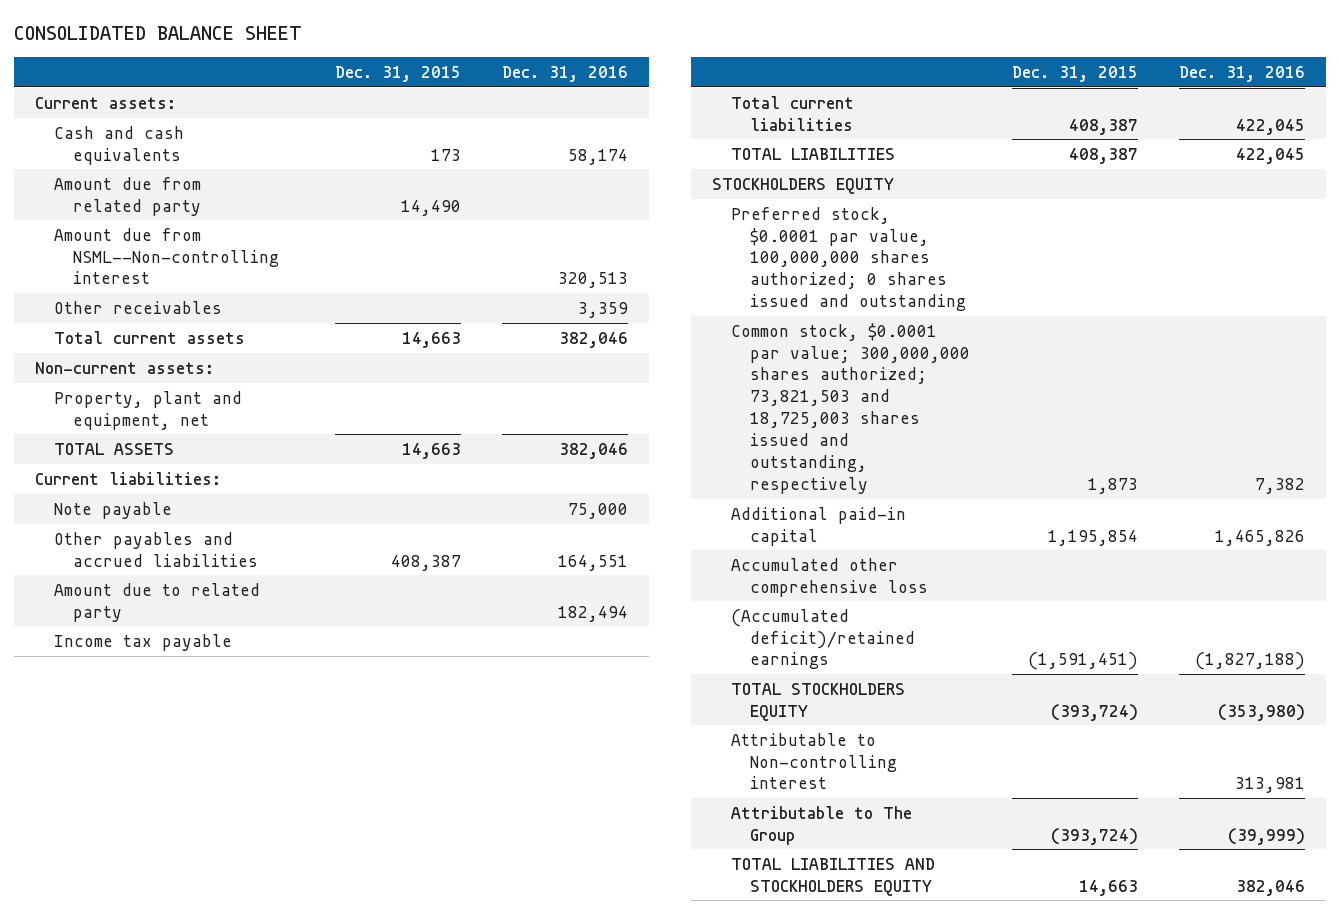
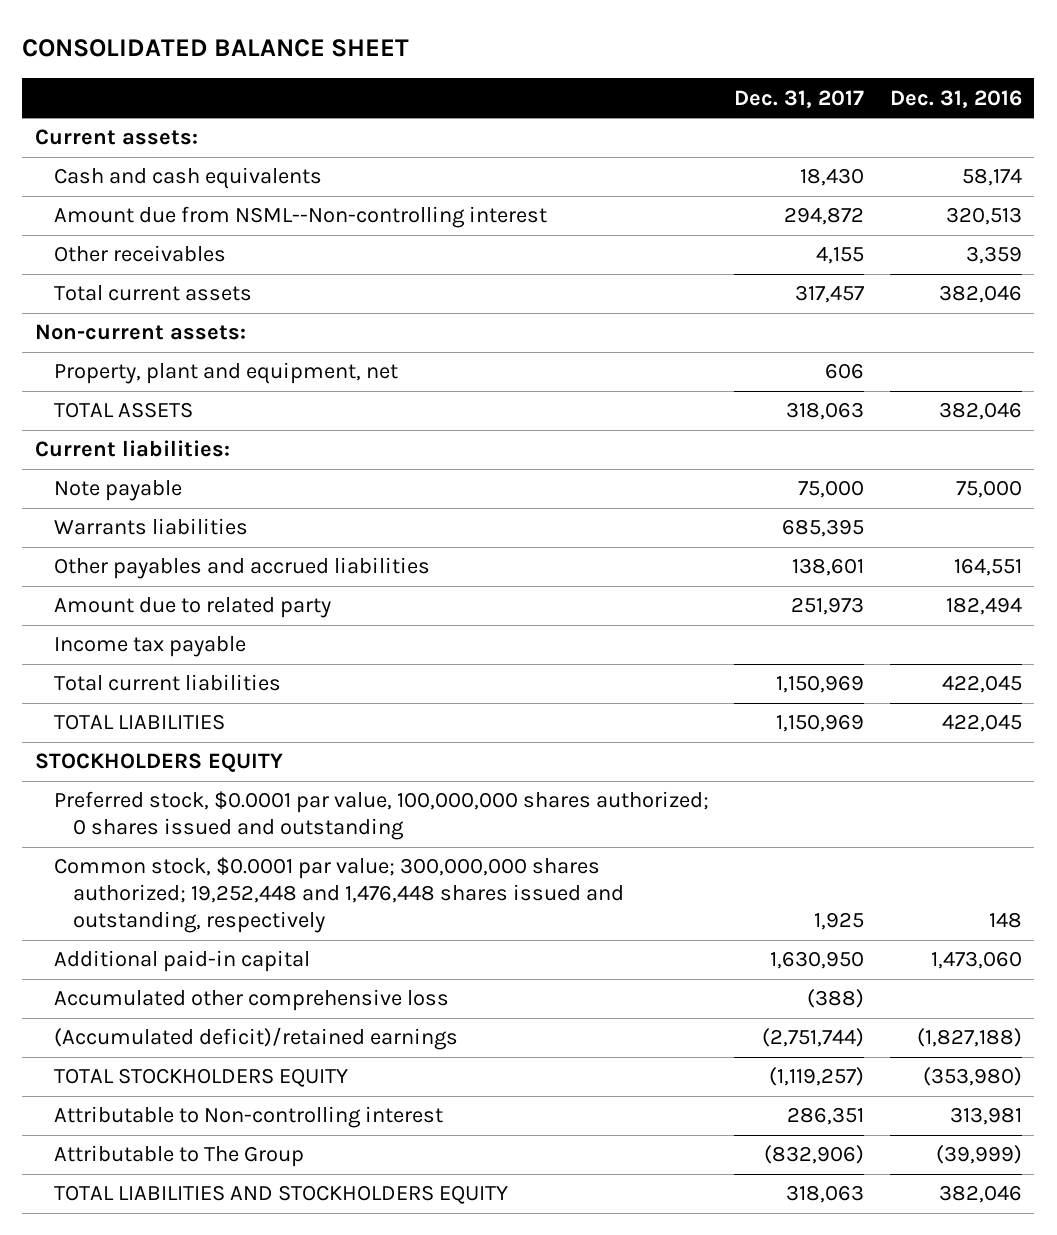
[334,65,461,82] Dec. 31, 2015 -> none
none -> [734,89,865,108] Dec. 31, 2017
[54,176,202,216] Amount due from related party -> none
none -> [54,518,249,536] Warrants liabilities
[730,322,971,495] Common stock, $0.0001 par value; 300,000,000 shares authorized; 73,821,503 and 18,725,003 shares issued and outstanding, respectively -> [54,857,625,933] Common stock, $0.0001 par value; 300,000,000 shares authorized; 19,252,448 and 1,476,448 shares issued and outstanding, respectively
[1254,478,1305,495] 7,382 -> [988,911,1022,928] 148
[1214,529,1305,546] 1,465,826 -> [930,951,1022,970] 1,473,060

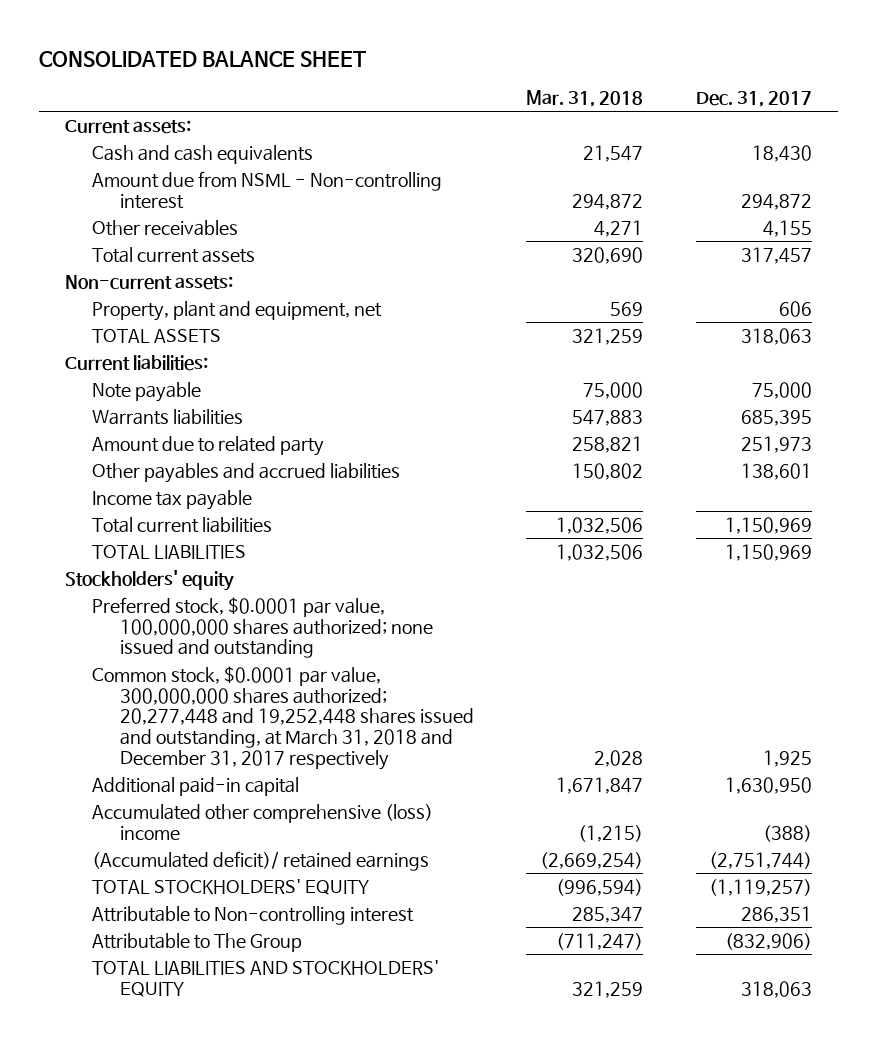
[889,89,1022,108] Dec. 31, 2016 -> none
none -> [526,90,644,108] Mar. 31, 2018
[54,206,548,229] Amount due from NSML--Non-controlling interest -> [92,170,443,209] Amount due from NSML - Non-controlling interest
[54,557,431,580] Other payables and accrued liabilities -> [92,462,401,483] Other payables and accrued liabilities
[34,753,283,773] STOCKHOLDERS EQUITY -> [65,569,235,591] Stockholders' equity
[54,791,710,841] Preferred stock, $0.0001 par value, 100,000,000 shares authorized; 0 shares issued and outstanding -> [92,596,433,659] Preferred stock, $0.0001 par value, 100,000,000 shares authorized; none issued and outstanding
[54,857,625,933] Common stock, $0.0001 par value; 300,000,000 shares authorized; 19,252,448 and 1,476,448 shares issued and outstanding, respectively -> [92,665,474,771] Common stock, $0.0001 par value, 300,000,000 shares authorized; 20,277,448 and 19,252,448 shares issued and outstanding, at March 31, 2018 and December 31, 2017 respectively
[54,989,450,1012] Accumulated other comprehensive loss -> [92,803,434,840] Accumulated other comprehensive (loss) income
[54,1027,459,1051] (Accumulated deficit)/retained earnings -> [92,850,430,871] (Accumulated deficit)/ retained earnings
[54,1068,349,1088] TOTAL STOCKHOLDERS EQUITY -> [92,878,370,895] TOTAL STOCKHOLDERS' EQUITY
[54,1185,509,1205] TOTAL LIABILITIES AND STOCKHOLDERS EQUITY -> [92,959,440,997] TOTAL LIABILITIES AND STOCKHOLDERS' EQUITY

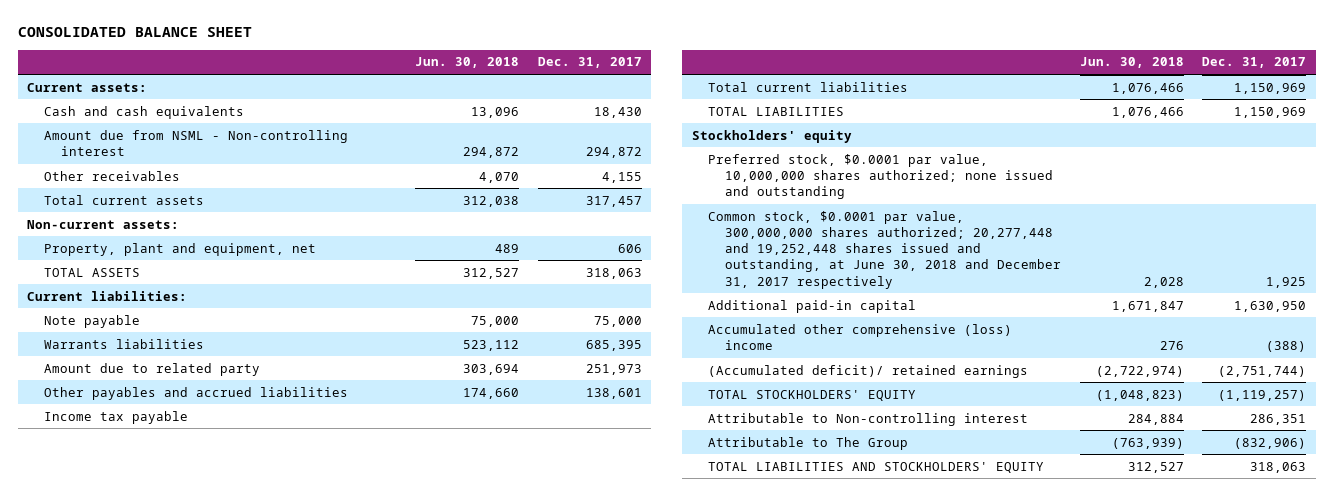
[526,90,644,108] Mar. 31, 2018 -> none
none -> [415,57,520,69] Jun. 30, 2018
[92,596,433,659] Preferred stock, $0.0001 par value, 100,000,000 shares authorized; none issued and outstanding -> [708,153,1054,200] Preferred stock, $0.0001 par value, 10,000,000 shares authorized; none issued and outstanding
[92,665,474,771] Common stock, $0.0001 par value, 300,000,000 shares authorized; 20,277,448 and 19,252,448 shares issued and outstanding, at March 31, 2018 and December 31, 2017 respectively -> [708,210,1062,289] Common stock, $0.0001 par value, 300,000,000 shares authorized; 20,277,448 and 19,252,448 shares issued and outstanding, at June 30, 2018 and December 31, 2017 respectively

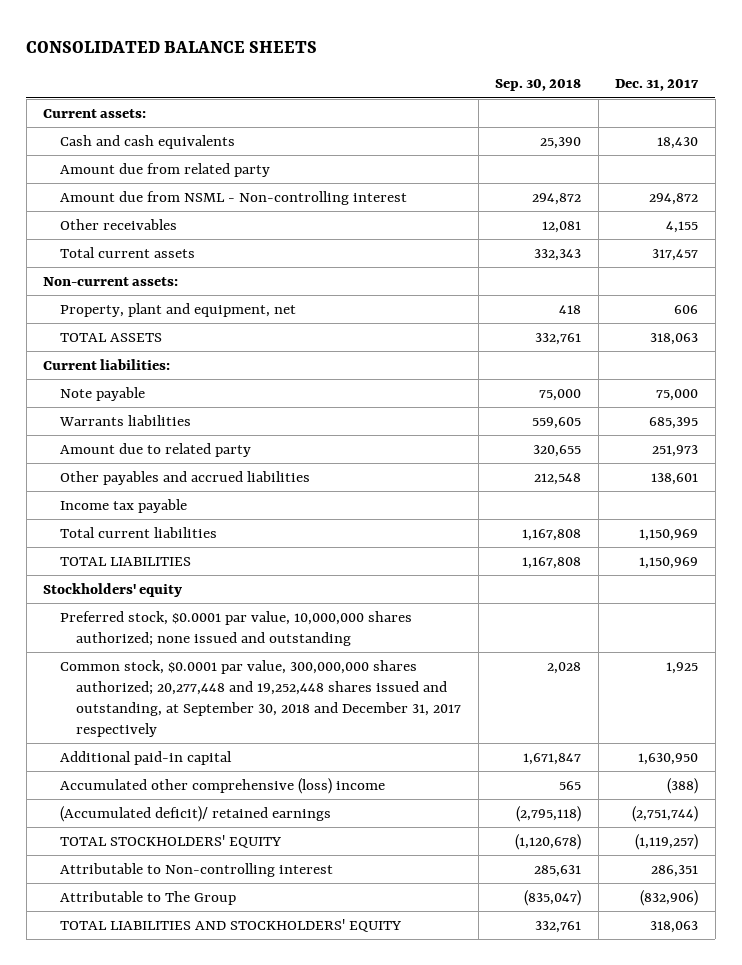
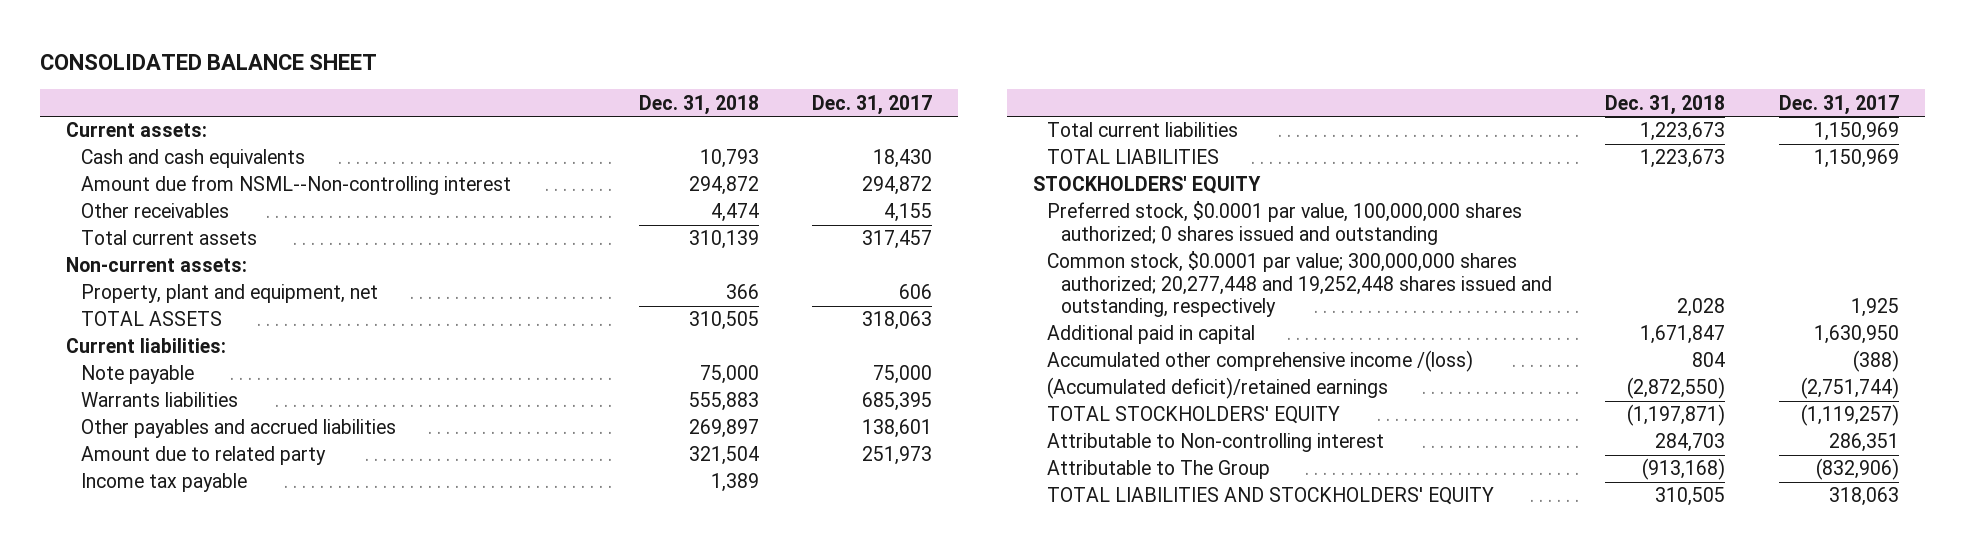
[26,40,318,53] CONSOLIDATED BALANCE SHEETS -> [39,53,377,70] CONSOLIDATED BALANCE SHEET
[495,79,582,92] Sep. 30, 2018 -> none
none -> [638,94,759,115] Dec. 31, 2018
[59,162,270,177] Amount due from related party -> none
[59,190,407,205] Amount due from NSML - Non-controlling interest -> [80,175,511,196] Amount due from NSML--Non-controlling interest
[59,442,251,457] Amount due to related party -> [80,446,326,466] Amount due to related party
[43,582,183,597] Stockholders' equity -> [1033,176,1262,195] STOCKHOLDERS' EQUITY
[59,610,412,647] Preferred stock, $0.0001 par value, 10,000,000 shares authorized; none issued and outstanding -> [1047,201,1523,245] Preferred stock, $0.0001 par value, 100,000,000 shares authorized; 0 shares issued and outstanding
[59,659,462,738] Common stock, $0.0001 par value, 300,000,000 shares authorized; 20,277,448 and 19,252,448 shares issued and outstanding, at September 30, 2018 and December 31, 2017 respectively -> [1047,251,1553,318] Common stock, $0.0001 par value; 300,000,000 shares authorized; 20,277,448 and 19,252,448 shares issued and outstanding, respectively
[59,750,232,765] Additional paid-in capital -> [1047,325,1256,345] Additional paid in capital
[59,777,385,794] Accumulated other comprehensive (loss) income -> [1047,350,1474,373] Accumulated other comprehensive income /(loss)
[59,805,331,822] (Accumulated deficit)/ retained earnings -> [1047,377,1389,400] (Accumulated deficit)/retained earnings

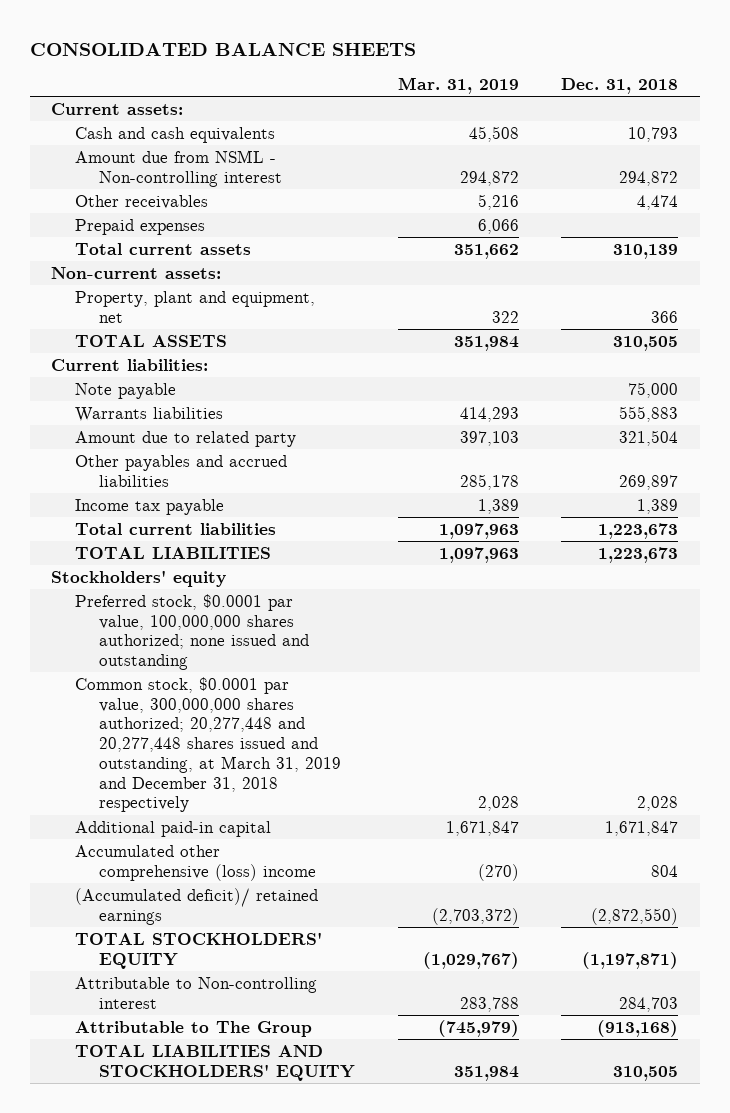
[39,53,377,70] CONSOLIDATED BALANCE SHEET -> [29,42,416,56] CONSOLIDATED BALANCE SHEETS
[811,94,932,115] Dec. 31, 2017 -> none
none -> [397,77,519,95] Mar. 31, 2019
[80,175,511,196] Amount due from NSML--Non-controlling interest -> [74,149,282,187] Amount due from NSML - Non-controlling interest
none -> [74,218,205,235] Prepaid expenses
[80,419,396,439] Other payables and accrued liabilities -> [74,454,287,487] Other payables and accrued liabilities
[1033,176,1262,195] STOCKHOLDERS' EQUITY -> [51,569,227,587] Stockholders' equity
[1047,201,1523,245] Preferred stock, $0.0001 par value, 100,000,000 shares authorized; 0 shares issued and outstanding -> [74,593,309,671] Preferred stock, $0.0001 par value, 100,000,000 shares authorized; none issued and outstanding
[1047,251,1553,318] Common stock, $0.0001 par value; 300,000,000 shares authorized; 20,277,448 and 19,252,448 shares issued and outstanding, respectively -> [74,676,341,813] Common stock, $0.0001 par value, 300,000,000 shares authorized; 20,277,448 and 20,277,448 shares issued and outstanding, at March 31, 2019 and December 31, 2018 respectively
[1047,325,1256,345] Additional paid in capital -> [74,820,271,837] Additional paid-in capital
[1047,350,1474,373] Accumulated other comprehensive income /(loss) -> [74,844,316,881] Accumulated other comprehensive (loss) income
[1047,377,1389,400] (Accumulated deficit)/retained earnings -> [74,887,318,925] (Accumulated deficit)/ retained earnings

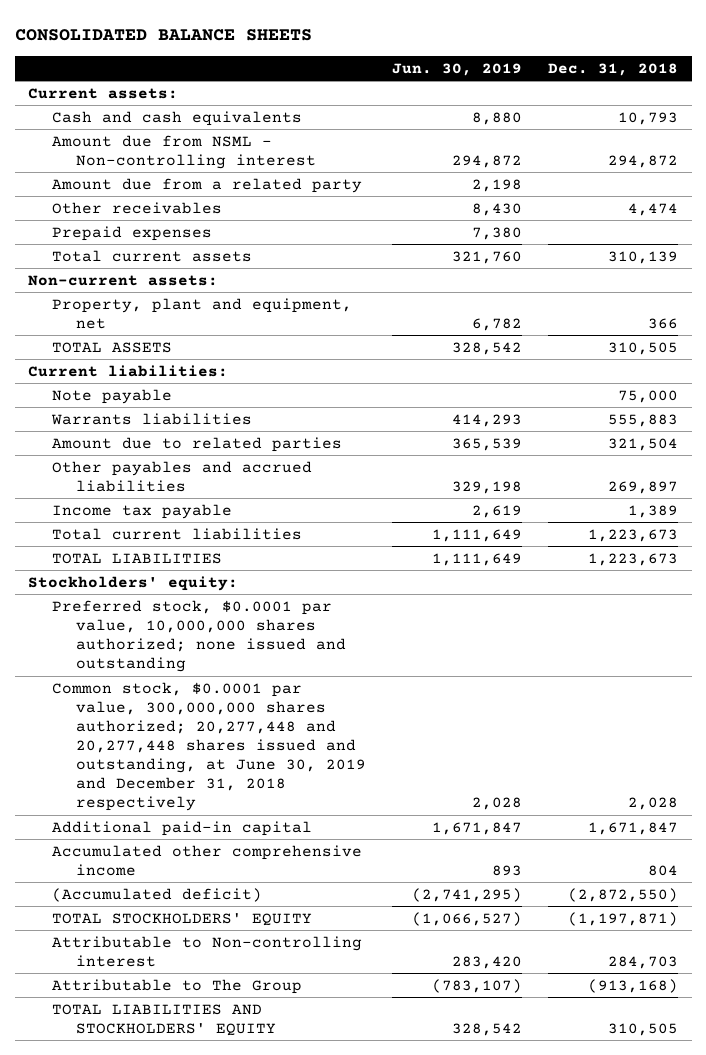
[397,77,519,95] Mar. 31, 2019 -> none
none -> [392,62,523,76] Jun. 30, 2019
none -> [51,177,362,193] Amount due from a related party
[74,430,296,447] Amount due to related party -> [51,436,342,452] Amount due to related parties
[51,569,227,587] Stockholders' equity -> [27,575,238,591] Stockholders' equity:
[74,593,309,671] Preferred stock, $0.0001 par value, 100,000,000 shares authorized; none issued and outstanding -> [51,599,347,673] Preferred stock, $0.0001 par value, 10,000,000 shares authorized; none issued and outstanding
[74,676,341,813] Common stock, $0.0001 par value, 300,000,000 shares authorized; 20,277,448 and 20,277,448 shares issued and outstanding, at March 31, 2019 and December 31, 2018 respectively -> [51,681,367,812] Common stock, $0.0001 par value, 300,000,000 shares authorized; 20,277,448 and 20,277,448 shares issued and outstanding, at June 30, 2019 and December 31, 2018 respectively
[74,844,316,881] Accumulated other comprehensive (loss) income -> [51,844,362,876] Accumulated other comprehensive income
[74,887,318,925] (Accumulated deficit)/ retained earnings -> [51,887,262,902] (Accumulated deficit)

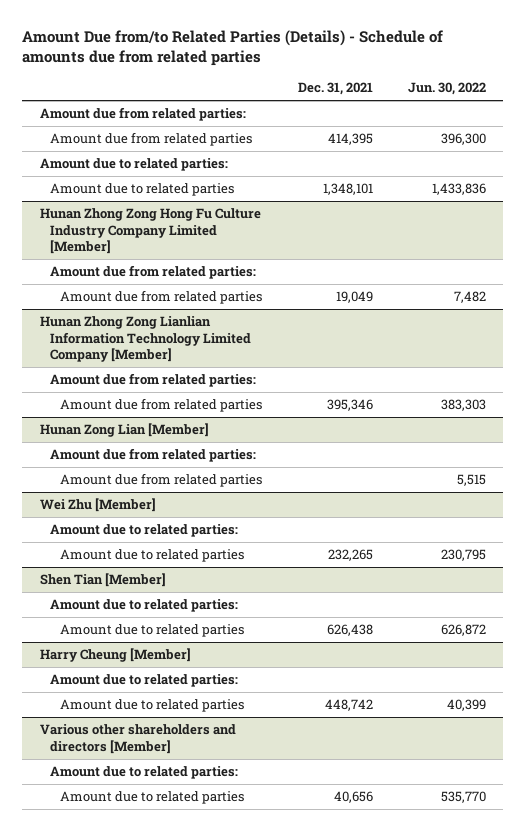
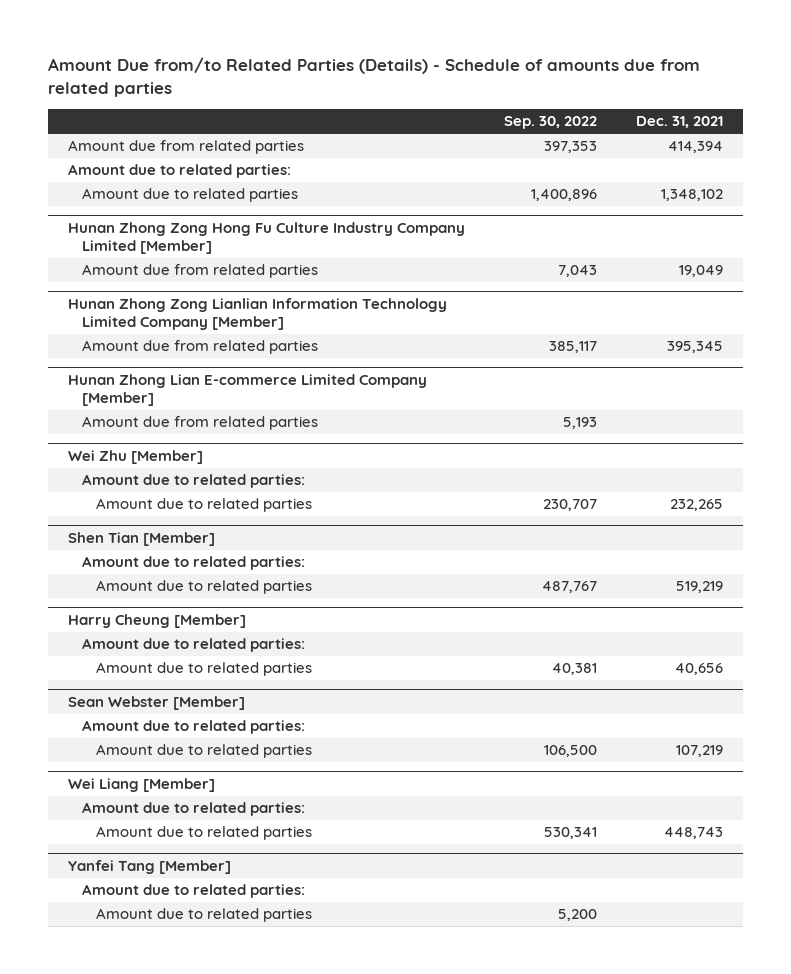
[407,82,486,96] Jun. 30, 2022 -> none
none -> [504,116,598,130] Sep. 30, 2022
[39,107,246,122] Amount due from related parties: -> none
[327,133,373,146] 414,395 -> [668,141,724,154] 414,394
[322,183,373,196] 1,348,101 -> [661,189,724,202] 1,348,102
[49,265,256,280] Amount due from related parties: -> none
[49,373,256,388] Amount due from related parties: -> none
[49,448,256,463] Amount due from related parties: -> none
[326,399,373,412] 395,346 -> [667,341,724,354] 395,345
[39,423,209,438] Hunan Zong Lian [Member] -> [68,373,428,407] Hunan Zhong Lian E-commerce Limited Company [Member]
[326,624,373,637] 626,438 -> [676,581,724,594] 519,219
[60,699,245,713] Amount due to related parties -> none
[39,724,236,754] Various other shareholders and directors [Member] -> none
[49,766,238,780] Amount due to related parties: -> none
none -> [68,695,246,710] Sean Webster [Member]
none -> [82,720,306,735] Amount due to related parties:
none -> [96,744,313,759] Amount due to related parties
none -> [68,777,216,792] Wei Liang [Member]
none -> [82,802,306,817] Amount due to related parties:
none -> [96,826,313,841] Amount due to related parties
none -> [68,859,232,874] Yanfei Tang [Member]
none -> [82,884,306,899] Amount due to related parties:
none -> [96,908,313,923] Amount due to related parties

